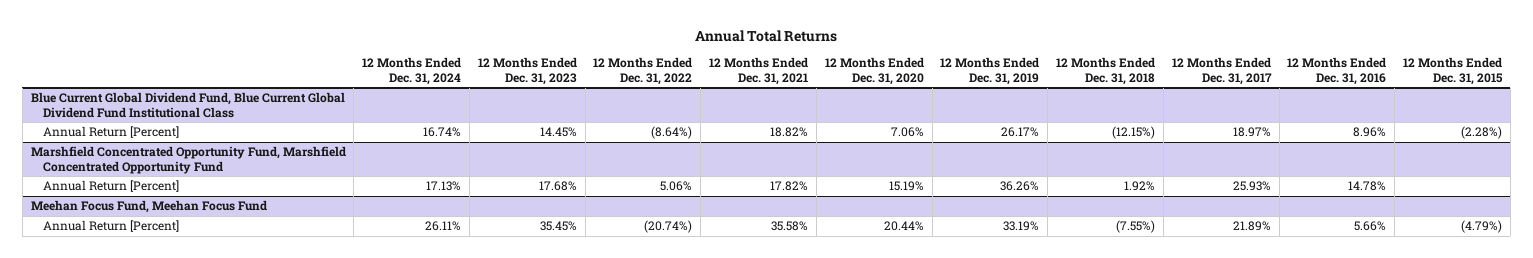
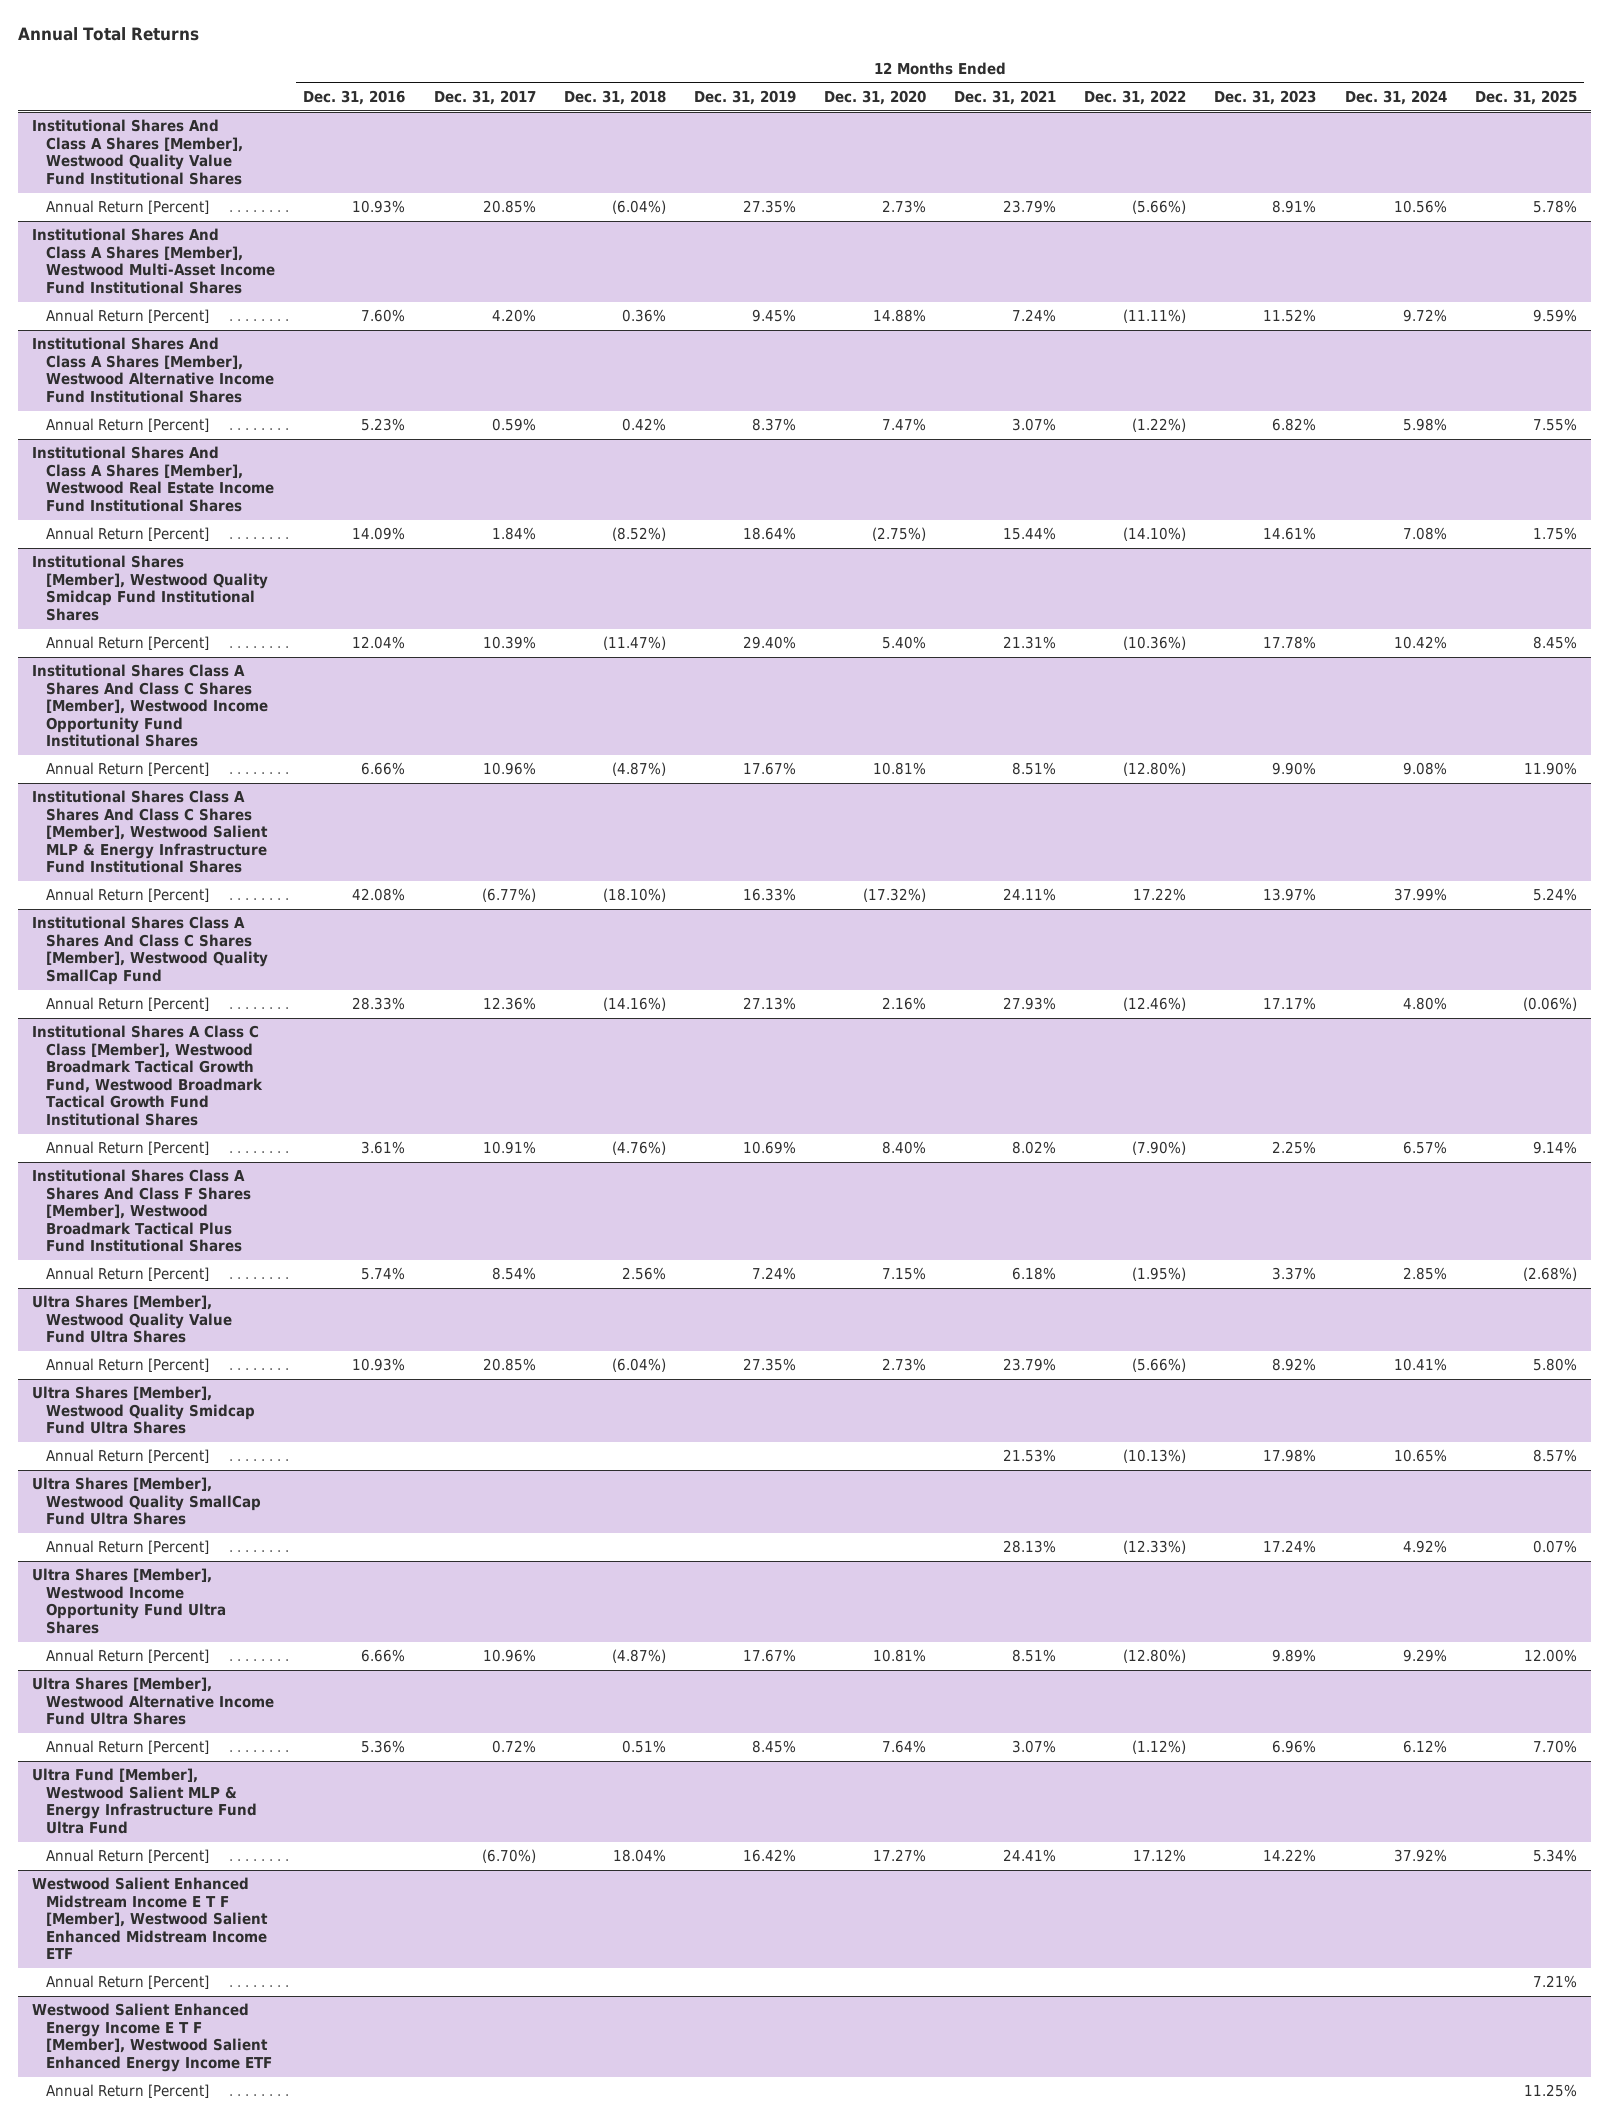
[1402,57,1503,85] 12 Months Ended Dec. 31, 2015 -> none
none -> [1474,89,1577,105] Dec. 31, 2025
[30,92,345,118] Blue Current Global Dividend Fund, Blue Current Global Dividend Fund Institutional Class -> none
[30,146,346,174] Marshfield Concentrated Opportunity Fund, Marshfield Concentrated Opportunity Fund -> none
[30,200,267,214] Meehan Focus Fund, Meehan Focus Fund -> none
none -> [31,119,244,185] Institutional Shares And Class A Shares [Member], Westwood Quality Value Fund Institutional Shares
[423,127,462,138] 16.74% -> [1393,200,1447,214] 10.56%
[539,127,577,138] 14.45% -> [1272,200,1317,214] 8.91%
[651,126,693,140] (8.64%) -> [1132,200,1187,215] (5.66%)
[770,127,809,138] 18.82% -> [1003,200,1057,214] 23.79%
[890,127,924,138] 7.06% -> [882,200,927,214] 2.73%
[1001,127,1040,138] 26.17% -> [742,200,796,214] 27.35%
[1112,126,1156,140] (12.15%) -> [611,200,666,215] (6.04%)
[1232,127,1271,138] 18.97% -> [482,200,536,214] 20.85%
[1353,127,1387,138] 8.96% -> [352,200,406,214] 10.93%
none -> [31,228,276,294] Institutional Shares And Class A Shares [Member], Westwood Multi-Asset Income Fund Institutional Shares
[426,181,462,192] 17.13% -> [1402,309,1447,323] 9.72%
[538,181,577,192] 17.68% -> [1263,309,1317,323] 11.52%
[660,181,693,192] 5.06% -> [1123,309,1187,324] (11.11%)
[770,181,809,192] 17.82% -> [1012,309,1057,323] 7.24%
[888,181,924,192] 15.19% -> [873,309,927,323] 14.88%
[1000,181,1040,192] 36.26% -> [751,309,796,323] 9.45%
[1124,181,1156,192] 1.92% -> [621,309,666,323] 0.36%
[1232,181,1271,192] 25.93% -> [491,309,536,323] 4.20%
[1348,181,1387,192] 14.78% -> [361,309,406,323] 7.60%
none -> [31,337,275,403] Institutional Shares And Class A Shares [Member], Westwood Alternative Income Fund Institutional Shares
[425,221,462,232] 26.11% -> [1402,418,1447,432] 5.98%
[539,221,577,232] 35.45% -> [1272,418,1317,432] 6.82%
[644,220,693,234] (20.74%) -> [1132,418,1187,433] (1.22%)
[771,221,809,232] 35.58% -> [1012,418,1057,432] 3.07%
[883,221,924,232] 20.44% -> [882,418,927,432] 7.47%
[1003,221,1040,232] 33.19% -> [751,418,796,432] 8.37%
[1116,220,1156,234] (7.55%) -> [621,418,666,432] 0.42%
[1232,221,1271,232] 21.89% -> [491,418,536,432] 0.59%
[1354,221,1387,232] 5.66% -> [361,418,406,432] 5.23%
none -> [31,446,275,512] Institutional Shares And Class A Shares [Member], Westwood Real Estate Income Fund Institutional Shares
none -> [46,527,210,542] Annual Return [Percent]
none -> [31,555,269,621] Institutional Shares [Member], Westwood Quality Smidcap Fund Institutional Shares
none -> [46,636,210,651] Annual Return [Percent]
none -> [31,664,269,748] Institutional Shares Class A Shares And Class C Shares [Member], Westwood Income Opportunity Fund Institutional Shares
none -> [46,762,210,777] Annual Return [Percent]
none -> [31,790,269,874] Institutional Shares Class A Shares And Class C Shares [Member], Westwood Salient MLP & Energy Infrastructure Fund Institutional Shares
none -> [46,888,210,903] Annual Return [Percent]
none -> [31,916,269,985] Institutional Shares Class A Shares And Class C Shares [Member], Westwood Quality SmallCap Fund
none -> [46,997,210,1012] Annual Return [Percent]
none -> [31,1025,264,1126] Institutional Shares A Class C Class [Member], Westwood Broadmark Tactical Growth Fund, Westwood Broadmark Tactical Growth Fund Institutional Shares
none -> [46,1141,210,1156] Annual Return [Percent]
none -> [31,1169,252,1253] Institutional Shares Class A Shares And Class F Shares [Member], Westwood Broadmark Tactical Plus Fund Institutional Shares
none -> [46,1267,210,1282] Annual Return [Percent]
none -> [31,1295,233,1344] Ultra Shares [Member], Westwood Quality Value Fund Ultra Shares
none -> [46,1358,210,1373] Annual Return [Percent]
none -> [31,1386,256,1435] Ultra Shares [Member], Westwood Quality Smidcap Fund Ultra Shares
none -> [46,1449,210,1464] Annual Return [Percent]
none -> [31,1477,262,1526] Ultra Shares [Member], Westwood Quality SmallCap Fund Ultra Shares
none -> [46,1540,210,1555] Annual Return [Percent]
none -> [31,1568,227,1634] Ultra Shares [Member], Westwood Income Opportunity Fund Ultra Shares
none -> [46,1649,210,1664] Annual Return [Percent]
none -> [31,1677,275,1726] Ultra Shares [Member], Westwood Alternative Income Fund Ultra Shares
none -> [46,1740,210,1755] Annual Return [Percent]
none -> [31,1768,258,1834] Ultra Fund [Member], Westwood Salient MLP & Energy Infrastructure Fund Ultra Fund
none -> [46,1849,210,1864] Annual Return [Percent]
none -> [31,1877,269,1960] Westwood Salient Enhanced Midstream Income E T F [Member], Westwood Salient Enhanced Midstream Income ETF
none -> [46,1975,210,1990] Annual Return [Percent]
none -> [31,2003,273,2072] Westwood Salient Enhanced Energy Income E T F [Member], Westwood Salient Enhanced Energy Income ETF
none -> [46,2084,210,2099] Annual Return [Percent]

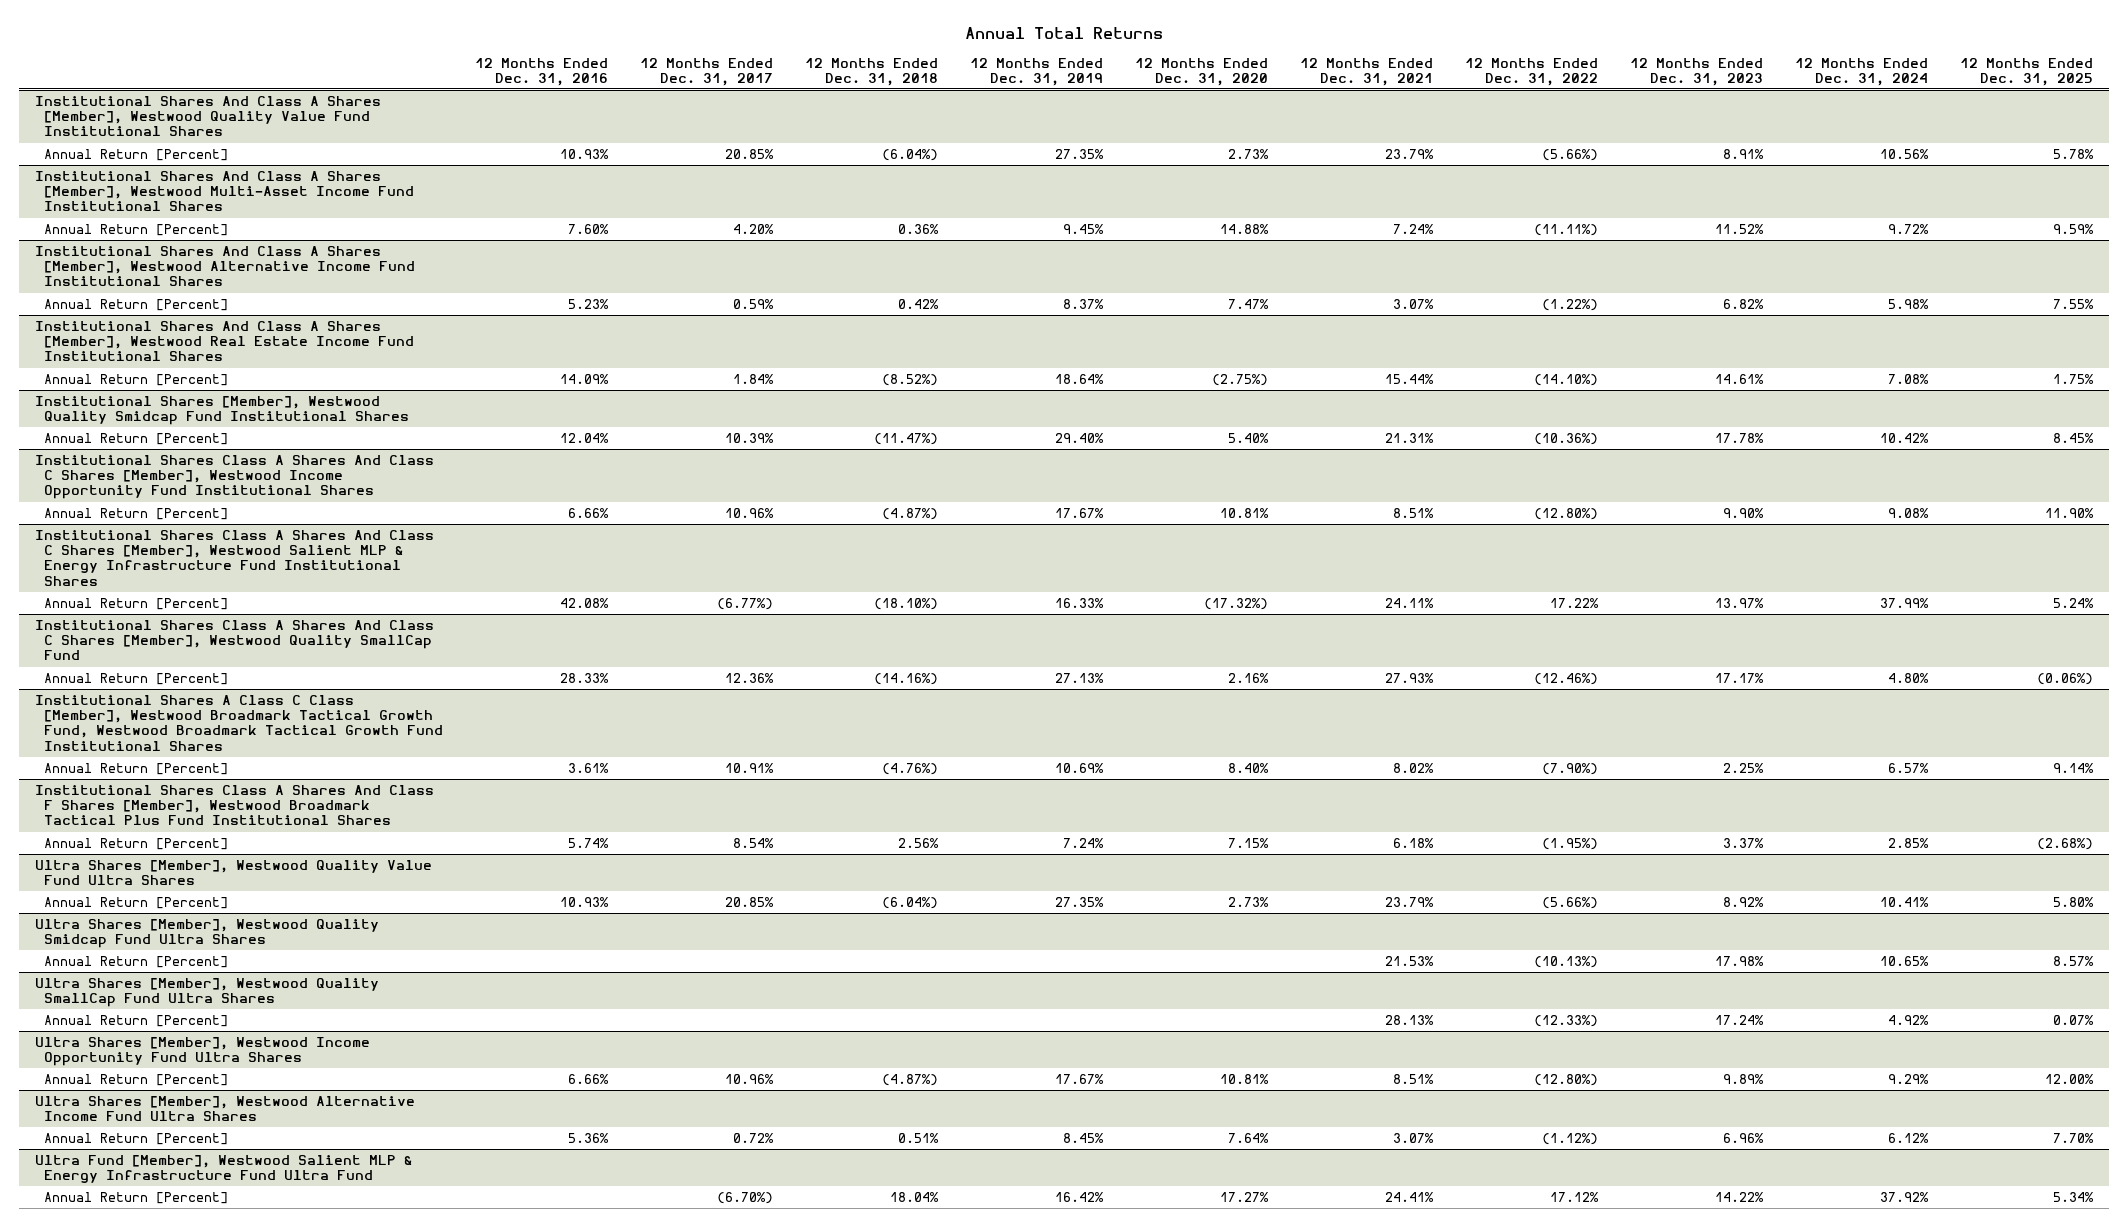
[31,1877,269,1960] Westwood Salient Enhanced Midstream Income E T F [Member], Westwood Salient Enhanced Midstream Income ETF -> none
[46,1975,210,1990] Annual Return [Percent] -> none
[31,2003,273,2072] Westwood Salient Enhanced Energy Income E T F [Member], Westwood Salient Enhanced Energy Income ETF -> none
[46,2084,210,2099] Annual Return [Percent] -> none

